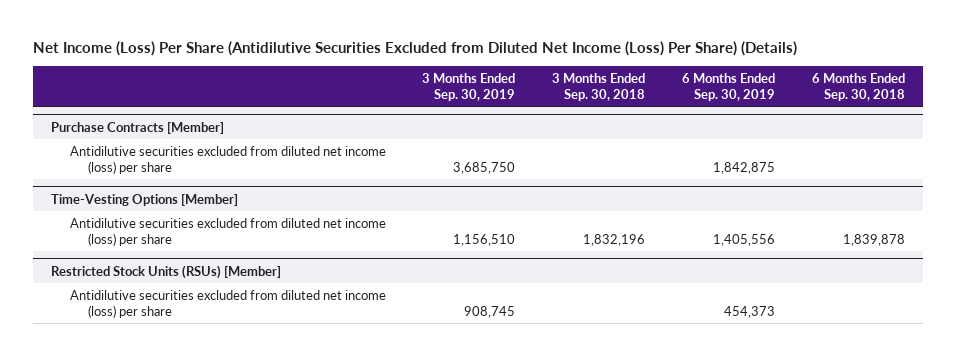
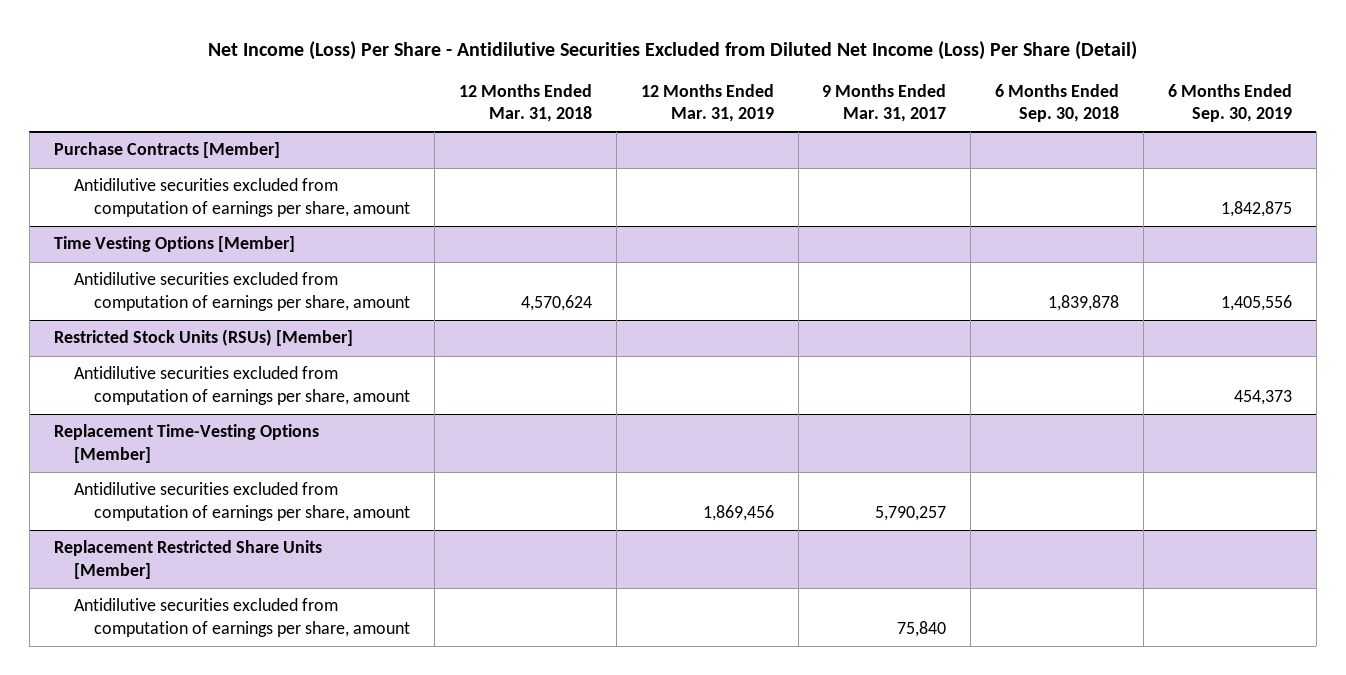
[32,41,797,57] Net Income (Loss) Per Share (Antidilutive Securities Excluded from Diluted Net Income (Loss) Per Share) (Details) -> [207,41,1137,61] Net Income (Loss) Per Share - Antidilutive Securities Excluded from Diluted Net Income (Loss) Per Share (Detail)
[422,72,516,101] 3 Months Ended Sep. 30, 2019 -> none
[552,72,646,101] 3 Months Ended Sep. 30, 2018 -> none
none -> [458,84,592,123] 12 Months Ended Mar. 31, 2018
none -> [640,84,774,123] 12 Months Ended Mar. 31, 2019
none -> [822,84,947,123] 9 Months Ended Mar. 31, 2017
[69,145,386,174] Antidilutive securities excluded from diluted net income (loss) per share -> [73,178,411,217] Antidilutive securities excluded from computation of earnings per share, amount
[51,193,239,206] Time-Vesting Options [Member] -> [53,236,295,253] Time Vesting Options [Member]
[69,217,386,246] Antidilutive securities excluded from diluted net income (loss) per share -> [73,272,411,311] Antidilutive securities excluded from computation of earnings per share, amount
[69,289,386,318] Antidilutive securities excluded from diluted net income (loss) per share -> [73,366,411,405] Antidilutive securities excluded from computation of earnings per share, amount
none -> [53,424,319,463] Replacement Time-Vesting Options [Member]
none -> [73,482,411,521] Antidilutive securities excluded from computation of earnings per share, amount
none -> [53,540,322,579] Replacement Restricted Share Units [Member]
none -> [73,598,411,637] Antidilutive securities excluded from computation of earnings per share, amount

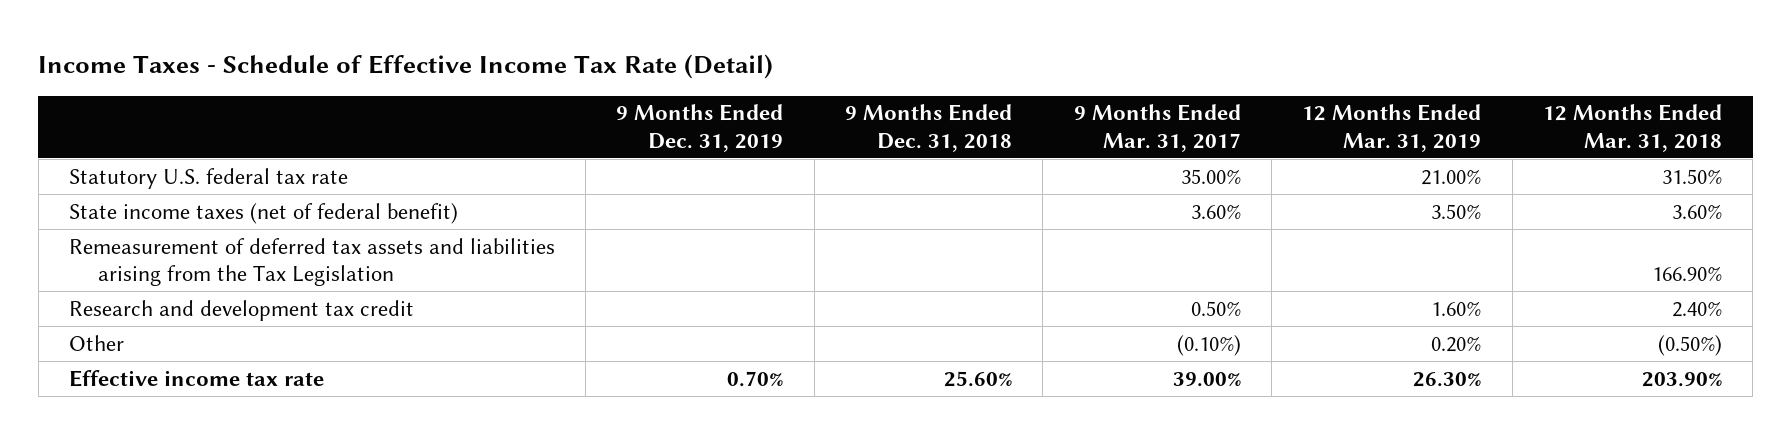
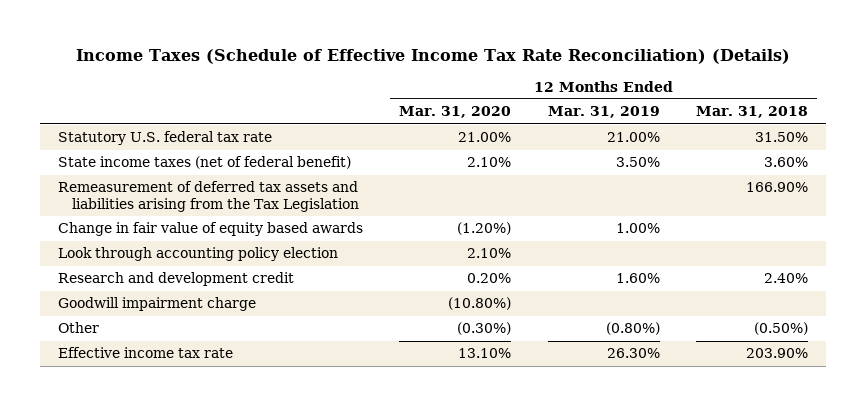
[38,54,774,80] Income Taxes - Schedule of Effective Income Tax Rate (Detail) -> [75,48,790,64] Income Taxes (Schedule of Effective Income Tax Rate Reconciliation) (Details)
[616,104,784,152] 9 Months Ended Dec. 31, 2019 -> none
[845,104,1013,152] 9 Months Ended Dec. 31, 2018 -> none
[1073,104,1241,152] 9 Months Ended Mar. 31, 2017 -> none
none -> [399,106,512,119] Mar. 31, 2020
none -> [58,222,364,237] Change in fair value of equity based awards
none -> [58,247,339,262] Look through accounting policy election
[68,299,414,321] Research and development tax credit -> [58,272,295,287] Research and development credit
none -> [58,297,257,312] Goodwill impairment charge
[1431,335,1482,352] 0.20% -> [605,322,660,336] (0.80%)

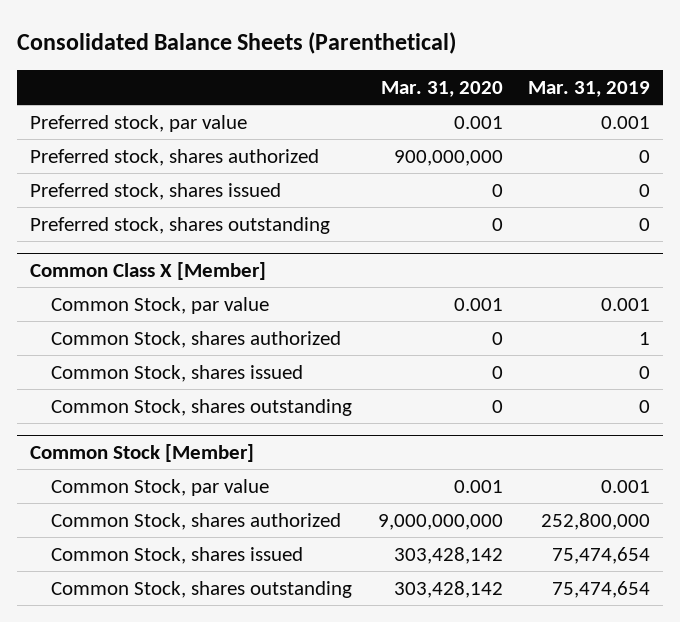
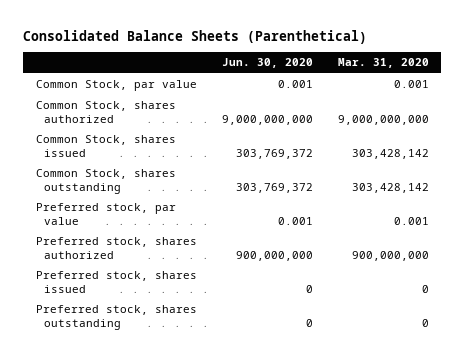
[528,81,651,98] Mar. 31, 2019 -> none
none -> [221,58,313,69] Jun. 30, 2020
[29,261,266,280] Common Class X [Member] -> none
[51,330,342,348] Common Stock, shares authorized -> none
[51,364,304,382] Common Stock, shares issued -> none
[51,398,353,416] Common Stock, shares outstanding -> none
[29,443,254,462] Common Stock [Member] -> none
[51,478,270,496] Common Stock, par value -> none
[29,114,247,132] Preferred stock, par value -> [35,203,176,226] Preferred stock, par value
[29,148,319,166] Preferred stock, shares authorized -> [35,237,197,260] Preferred stock, shares authorized
[29,182,281,200] Preferred stock, shares issued -> [35,271,197,294] Preferred stock, shares issued
[29,216,330,234] Preferred stock, shares outstanding -> [35,305,197,331] Preferred stock, shares outstanding

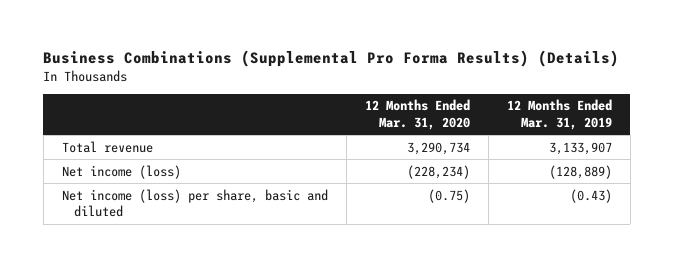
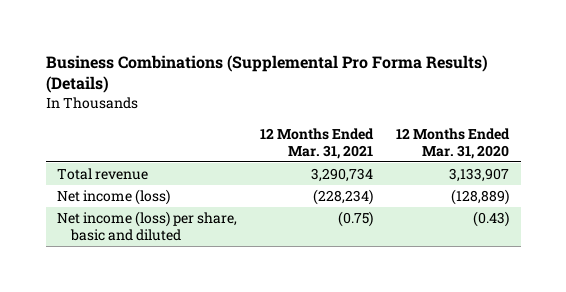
[506,99,612,130] 12 Months Ended Mar. 31, 2019 -> none
none -> [260,127,375,159] 12 Months Ended Mar. 31, 2021
[406,141,470,155] 3,290,734 -> [449,168,510,183] 3,133,907
[406,164,470,179] (228,234) -> [451,189,510,206] (128,889)
[427,188,470,203] (0.75) -> [473,211,510,228] (0.43)

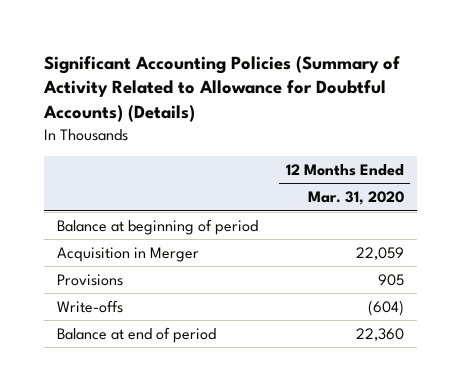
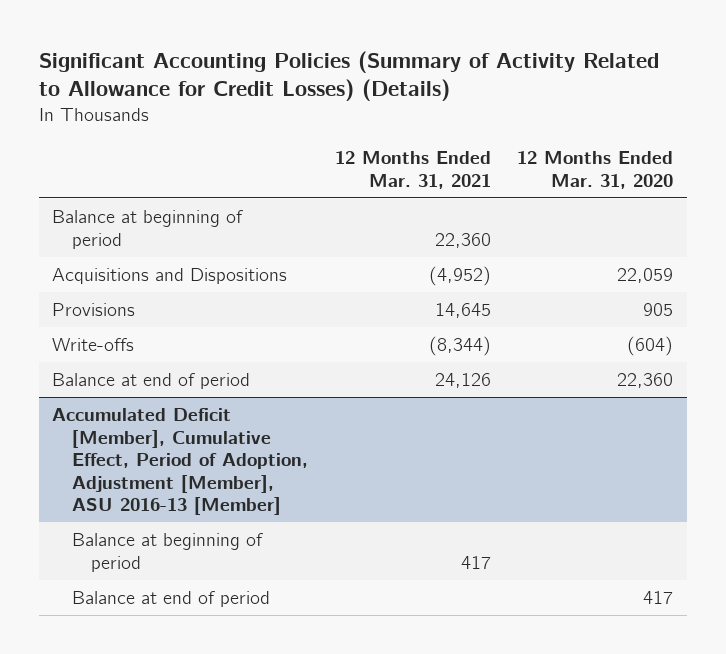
[42,55,400,123] Significant Accounting Policies (Summary of Activity Related to Allowance for Doubtful Accounts) (Details) -> [38,50,659,102] Significant Accounting Policies (Summary of Activity Related to Allowance for Credit Losses) (Details)
none -> [334,151,491,189] 12 Months Ended Mar. 31, 2021
[57,246,200,262] Acquisition in Merger -> [52,268,288,285] Acquisitions and Dispositions
none -> [52,408,308,516] Accumulated Deficit [Member], Cumulative Effect, Period of Adoption, Adjustment [Member], ASU 2016-13 [Member]
none -> [71,533,263,572] Balance at beginning of period
none -> [71,591,270,608] Balance at end of period

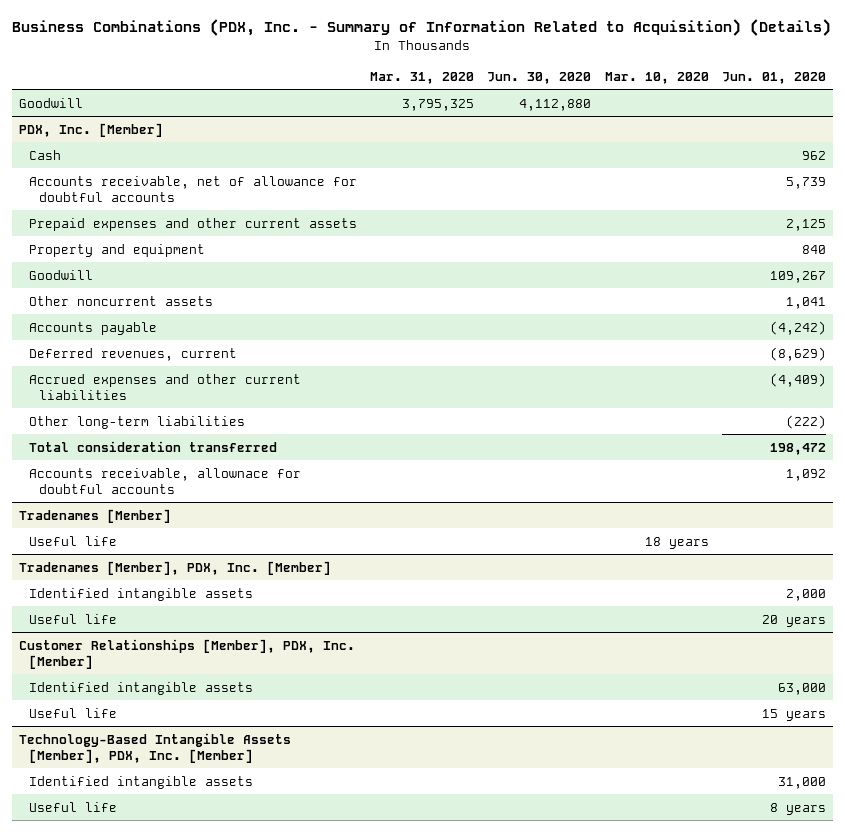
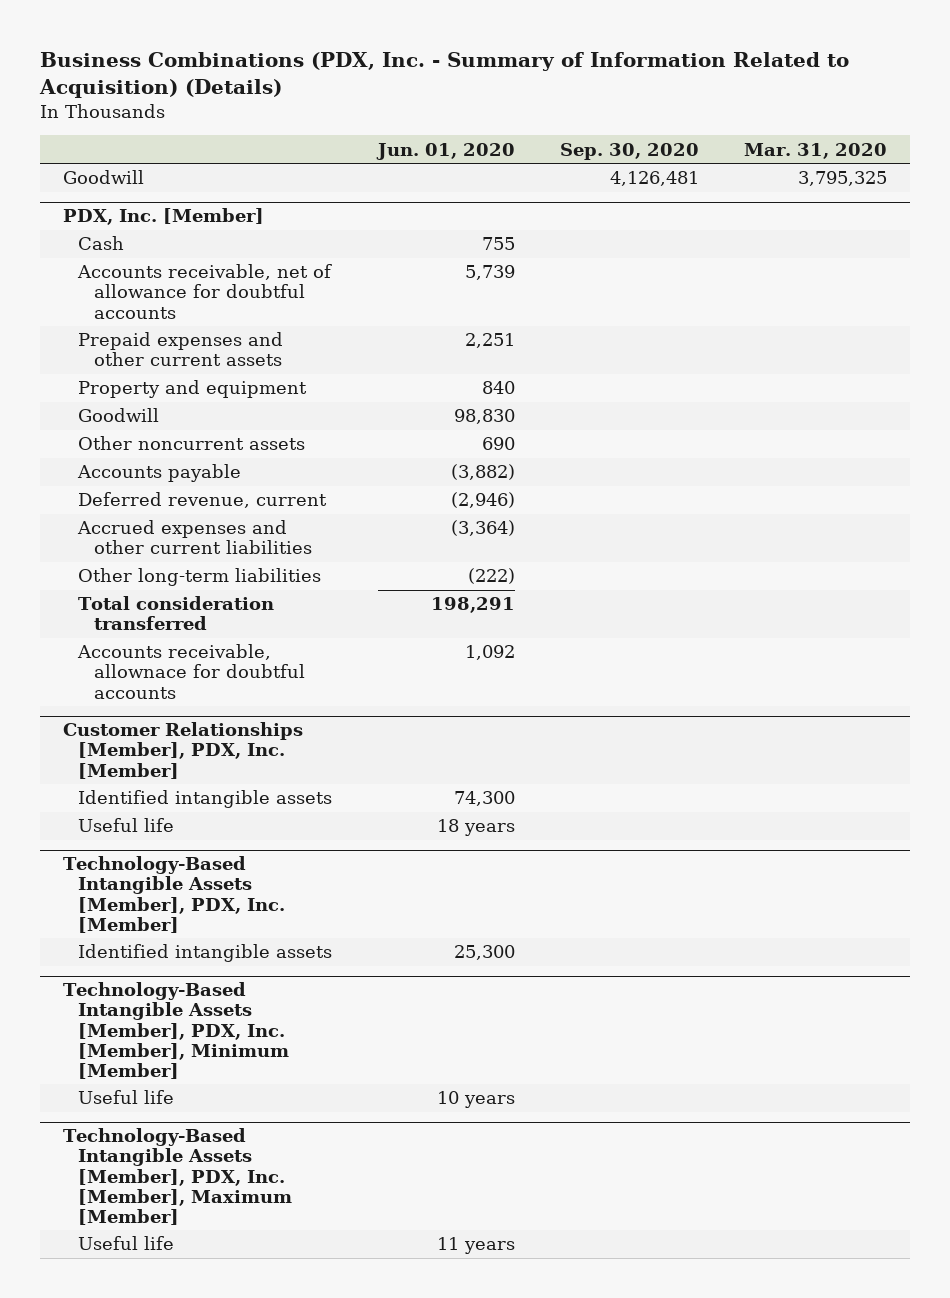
[487,71,592,84] Jun. 30, 2020 -> none
[604,71,709,84] Mar. 10, 2020 -> none
none -> [560,142,700,160] Sep. 30, 2020
[802,150,827,160] 962 -> [481,237,515,251] 755
[786,218,827,231] 2,125 -> [464,333,515,349] 2,251
[770,270,827,283] 109,267 -> [453,409,515,425] 98,830
[786,296,827,309] 1,041 -> [481,437,515,451] 690
[770,320,827,335] (4,242) -> [450,464,515,481] (3,882)
[28,347,237,361] Deferred revenues, current -> [78,492,328,509] Deferred revenue, current
[770,346,827,361] (8,629) -> [450,492,515,509] (2,946)
[770,372,827,387] (4,409) -> [450,520,515,537] (3,364)
[770,442,827,455] 198,472 -> [430,597,515,614] 198,291
[18,508,171,523] Tradenames [Member] -> none
[28,535,117,546] Useful life -> none
[18,560,331,575] Tradenames [Member], PDX, Inc. [Member] -> none
[28,587,253,601] Identified intangible assets -> none
[28,613,117,624] Useful life -> none
[778,682,827,695] 63,000 -> [453,791,515,807] 74,300
[762,708,827,721] 15 years -> [436,819,515,837] 18 years
[778,776,827,789] 31,000 -> [453,945,515,961] 25,300
none -> [62,982,290,1079] Technology-Based Intangible Assets [Member], PDX, Inc. [Member], Minimum [Member]
[770,802,827,815] 8 years -> [436,1091,515,1109] 10 years
none -> [62,1128,293,1225] Technology-Based Intangible Assets [Member], PDX, Inc. [Member], Maximum [Member]
none -> [78,1236,175,1251] Useful life

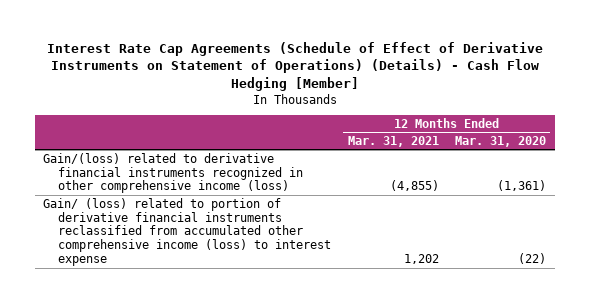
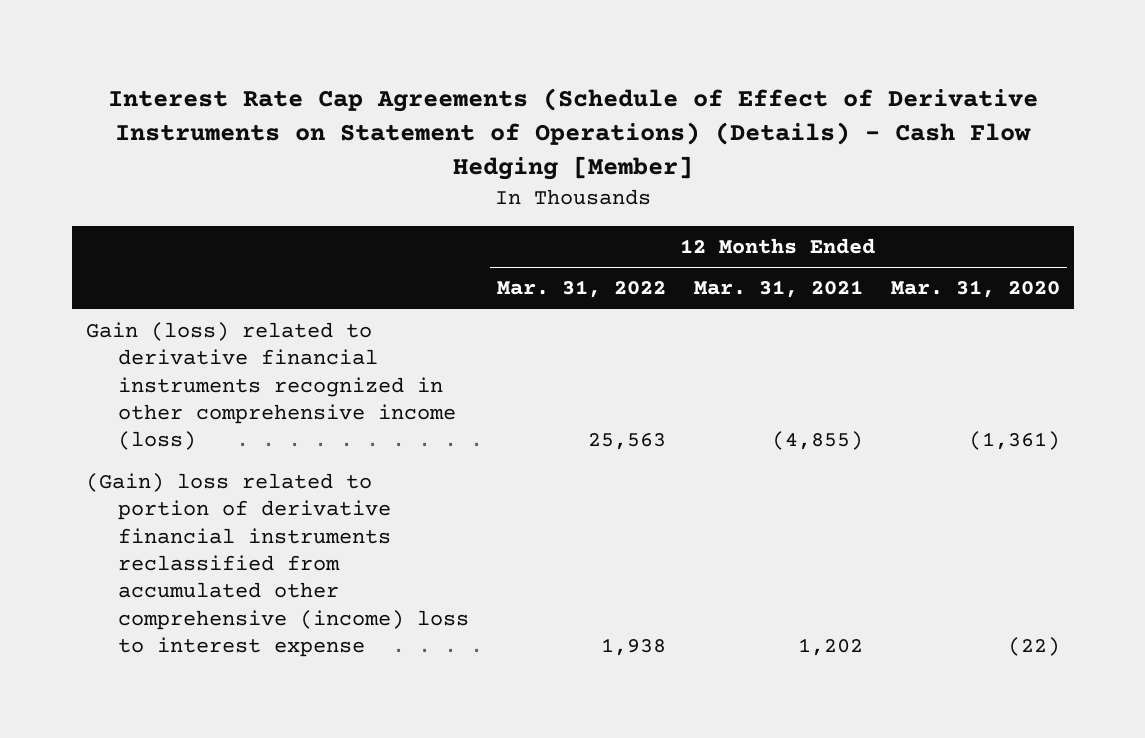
none -> [496,280,666,299] Mar. 31, 2022
[43,152,303,194] Gain/(loss) related to derivative financial instruments recognized in other comprehensive income (loss) -> [85,322,457,451] Gain (loss) related to derivative financial instruments recognized in other comprehensive income (loss)
[43,197,331,267] Gain/ (loss) related to portion of derivative financial instruments reclassified from accumulated other comprehensive income (loss) to interest expense -> [85,473,470,658] (Gain) loss related to portion of derivative financial instruments reclassified from accumulated other comprehensive (income) loss to interest expense

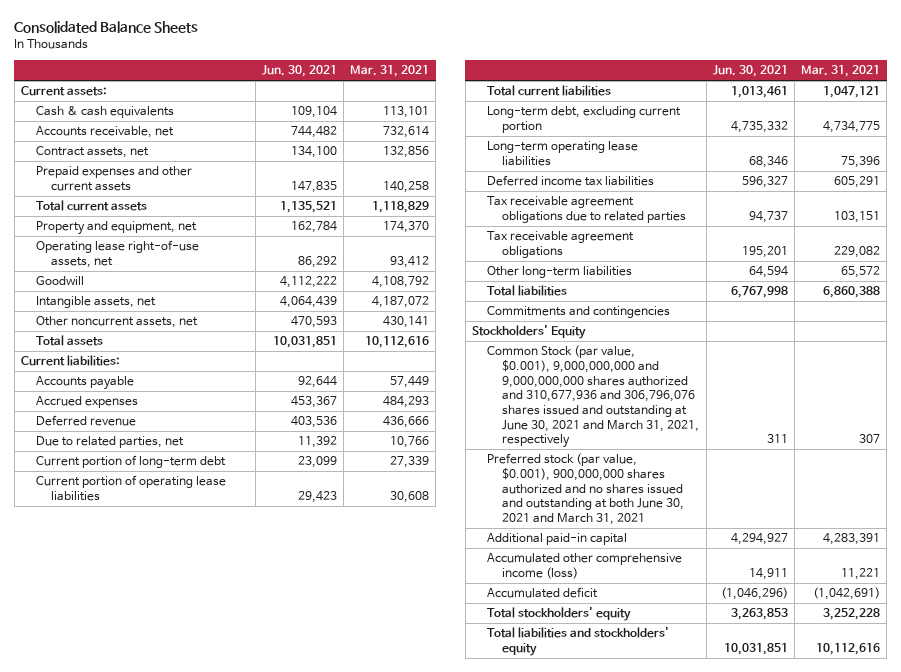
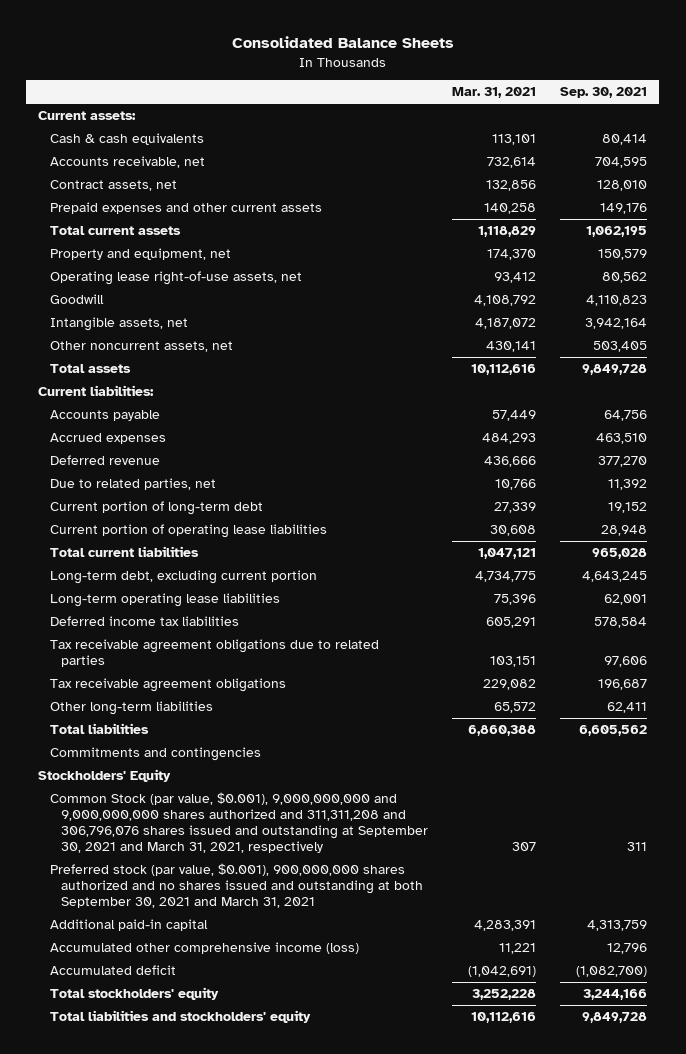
[261,65,337,78] Jun. 30, 2021 -> none
none -> [560,87,648,99] Sep. 30, 2021
[487,345,700,449] Common Stock (par value, $0.001), 9,000,000,000 and 9,000,000,000 shares authorized and 310,677,936 and 306,796,076 shares issued and outstanding at June 30, 2021 and March 31, 2021, respectively -> [49,792,429,853] Common Stock (par value, $0.001), 9,000,000,000 and 9,000,000,000 shares authorized and 311,311,208 and 306,796,076 shares issued and outstanding at September 30, 2021 and March 31, 2021, respectively
[487,453,685,525] Preferred stock (par value, $0.001), 900,000,000 shares authorized and no shares issued and outstanding at both June 30, 2021 and March 31, 2021 -> [49,863,424,908] Preferred stock (par value, $0.001), 900,000,000 shares authorized and no shares issued and outstanding at both September 30, 2021 and March 31, 2021

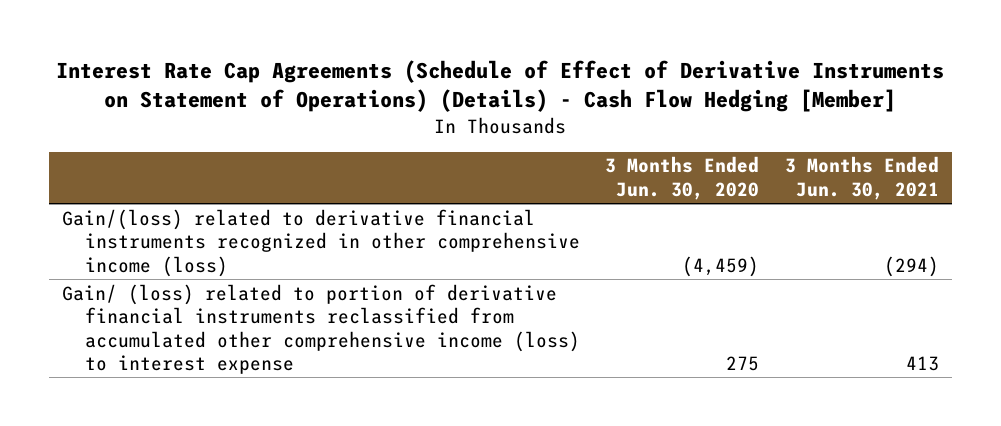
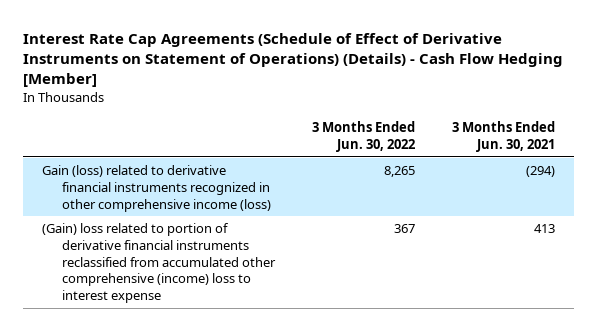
[605,156,760,200] 3 Months Ended Jun. 30, 2020 -> none
none -> [312,121,416,153] 3 Months Ended Jun. 30, 2022
[61,208,580,277] Gain/(loss) related to derivative financial instruments recognized in other comprehensive income (loss) -> [41,165,272,212] Gain (loss) related to derivative financial instruments recognized in other comprehensive income (loss)
[61,283,580,374] Gain/ (loss) related to portion of derivative financial instruments reclassified from accumulated other comprehensive income (loss) to interest expense -> [41,223,277,304] (Gain) loss related to portion of derivative financial instruments reclassified from accumulated other comprehensive (income) loss to interest expense

